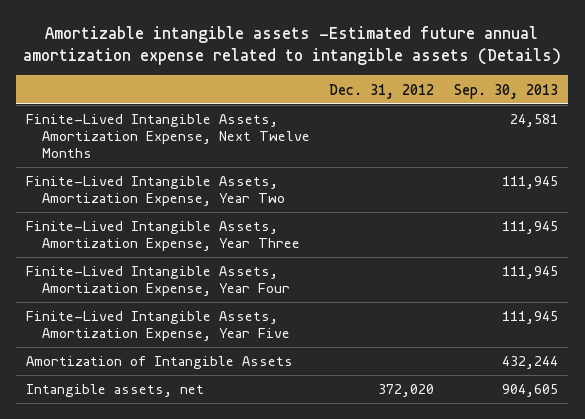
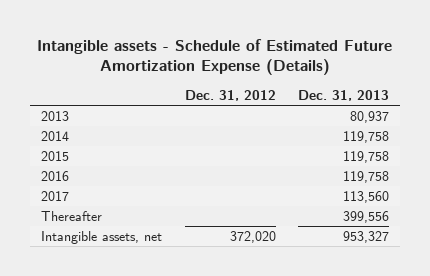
[23,25,562,66] Amortizable intangible assets -Estimated future annual amortization expense related to intangible assets (Details) -> [37,38,393,76] Intangible assets - Schedule of Estimated Future Amortization Expense (Details)
[454,83,559,99] Sep. 30, 2013 -> none
none -> [297,89,389,101] Dec. 31, 2013
[26,114,310,158] Finite-Lived Intangible Assets, Amortization Expense, Next Twelve Months -> [41,110,70,121] 2013
[26,176,285,206] Finite-Lived Intangible Assets, Amortization Expense, Year Two -> [41,130,70,141] 2014
[26,221,300,251] Finite-Lived Intangible Assets, Amortization Expense, Year Three -> [41,150,70,161] 2015
[26,266,290,296] Finite-Lived Intangible Assets, Amortization Expense, Year Four -> [41,170,70,181] 2016
[26,311,290,341] Finite-Lived Intangible Assets, Amortization Expense, Year Five -> [41,190,70,201] 2017
[26,356,294,370] Amortization of Intangible Assets -> [41,210,103,221] Thereafter

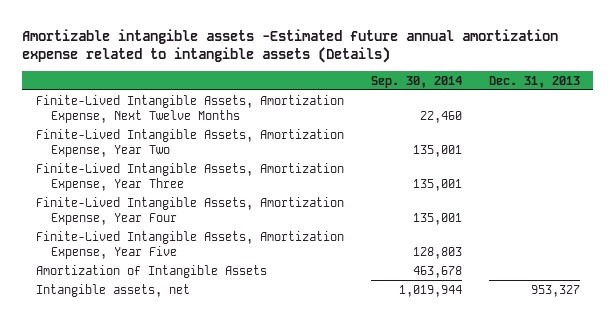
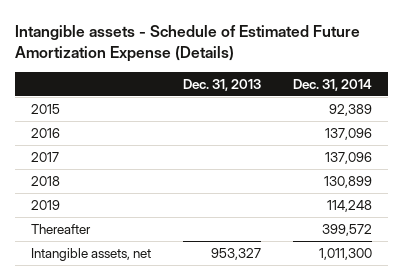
[22,28,559,64] Amortizable intangible assets -Estimated future annual amortization expense related to intangible assets (Details) -> [15,24,361,62] Intangible assets - Schedule of Estimated Future Amortization Expense (Details)
[370,75,462,88] Sep. 30, 2014 -> none
none -> [293,78,373,91] Dec. 31, 2014
[35,94,344,123] Finite-Lived Intangible Assets, Amortization Expense, Next Twelve Months -> [31,104,61,115] 2015
[35,128,344,157] Finite-Lived Intangible Assets, Amortization Expense, Year Two -> [31,128,61,139] 2016
[35,162,344,191] Finite-Lived Intangible Assets, Amortization Expense, Year Three -> [31,152,60,163] 2017
[35,196,344,225] Finite-Lived Intangible Assets, Amortization Expense, Year Four -> [31,176,61,187] 2018
[35,230,344,259] Finite-Lived Intangible Assets, Amortization Expense, Year Five -> [31,200,61,211] 2019
[35,264,267,278] Amortization of Intangible Assets -> [31,224,92,235] Thereafter

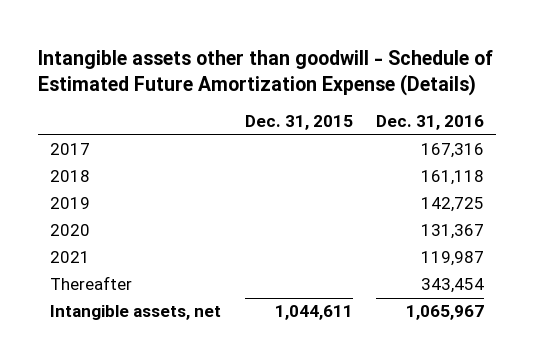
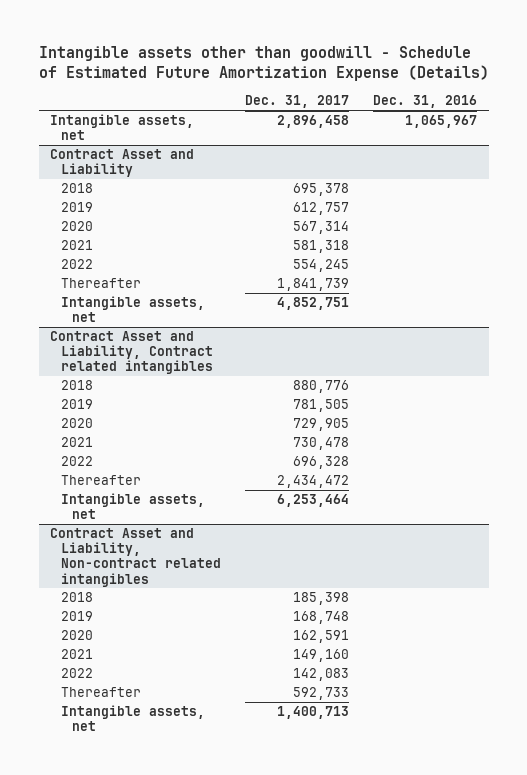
[244,115,353,131] Dec. 31, 2015 -> none
none -> [245,95,350,109] Dec. 31, 2017
[49,143,90,156] 2017 -> none
[49,170,90,183] 2018 -> none
[49,197,90,210] 2019 -> none
[49,224,90,237] 2020 -> none
[49,251,90,264] 2021 -> none
[49,276,132,291] Thereafter -> none
none -> [50,149,195,178] Contract Asset and Liability
none -> [61,183,94,194] 2018
none -> [61,202,94,213] 2019
none -> [61,221,94,232] 2020
none -> [61,240,94,251] 2021
none -> [61,259,94,270] 2022
none -> [61,278,142,289] Thereafter
none -> [61,296,206,323] Intangible assets, net
none -> [50,331,214,375] Contract Asset and Liability, Contract related intangibles
none -> [61,380,94,391] 2018
none -> [61,399,94,410] 2019
none -> [61,418,94,429] 2020
none -> [61,437,94,448] 2021
none -> [61,456,94,467] 2022
none -> [61,475,142,486] Thereafter
none -> [61,493,206,520] Intangible assets, net
none -> [50,528,222,587] Contract Asset and Liability, Non-contract related intangibles
none -> [61,592,94,603] 2018
none -> [61,611,94,622] 2019
none -> [61,630,94,641] 2020
none -> [61,649,94,660] 2021
none -> [61,668,94,679] 2022
none -> [61,687,142,698] Thereafter
none -> [61,705,206,732] Intangible assets, net

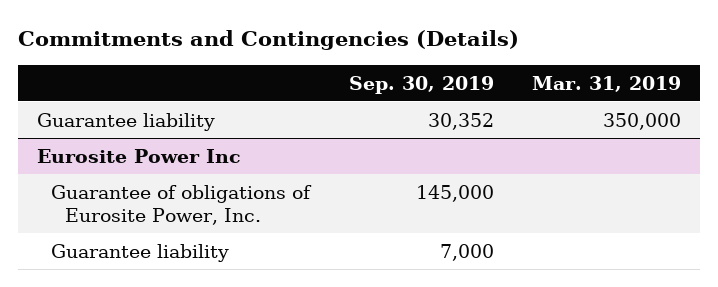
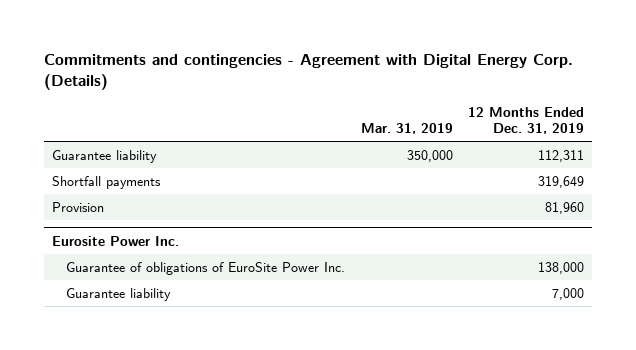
[17,30,519,51] Commitments and Contingencies (Details) -> [44,54,574,90] Commitments and contingencies - Agreement with Digital Energy Corp. (Details)
[348,75,494,94] Sep. 30, 2019 -> none
none -> [468,107,585,134] 12 Months Ended Dec. 31, 2019
none -> [51,175,161,189] Shortfall payments
none -> [51,201,104,212] Provision
[37,148,242,163] Eurosite Power Inc -> [51,235,179,246] Eurosite Power Inc.
[50,184,312,225] Guarantee of obligations of Eurosite Power, Inc. -> [66,261,346,275] Guarantee of obligations of EuroSite Power Inc.

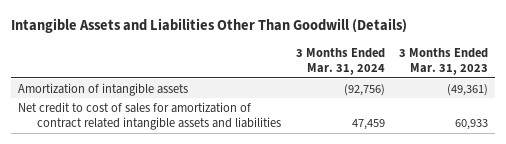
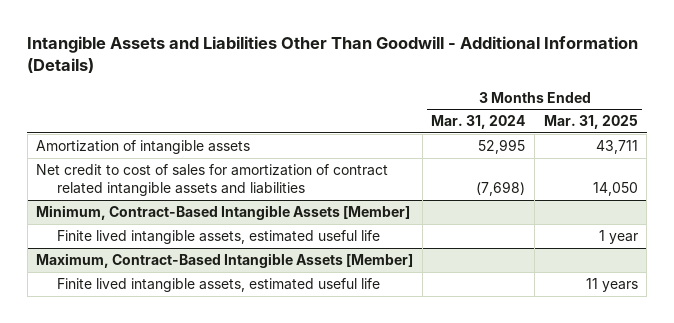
[11,18,408,34] Intangible Assets and Liabilities Other Than Goodwill (Details) -> [27,36,639,74] Intangible Assets and Liabilities Other Than Goodwill - Additional Information (Details)
[399,47,489,76] 3 Months Ended Mar. 31, 2023 -> none
none -> [543,115,638,130] Mar. 31, 2025
[343,83,385,96] (92,756) -> [478,138,526,154] 52,995
[351,119,385,131] 47,459 -> [476,181,526,197] (7,698)
none -> [36,204,411,220] Minimum, Contract-Based Intangible Assets [Member]
none -> [57,229,381,244] Finite lived intangible assets, estimated useful life
none -> [36,252,414,268] Maximum, Contract-Based Intangible Assets [Member]
none -> [57,277,381,292] Finite lived intangible assets, estimated useful life

